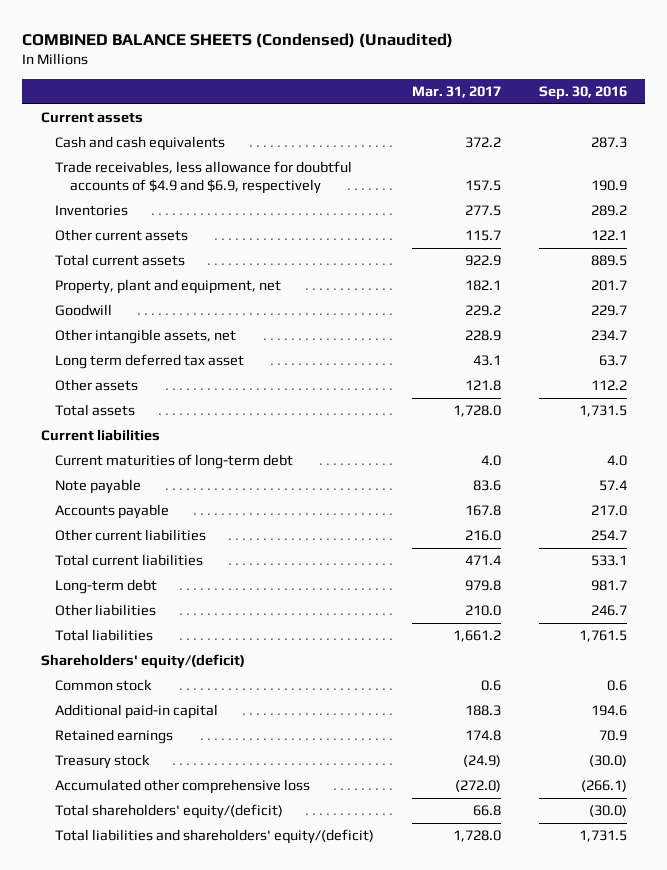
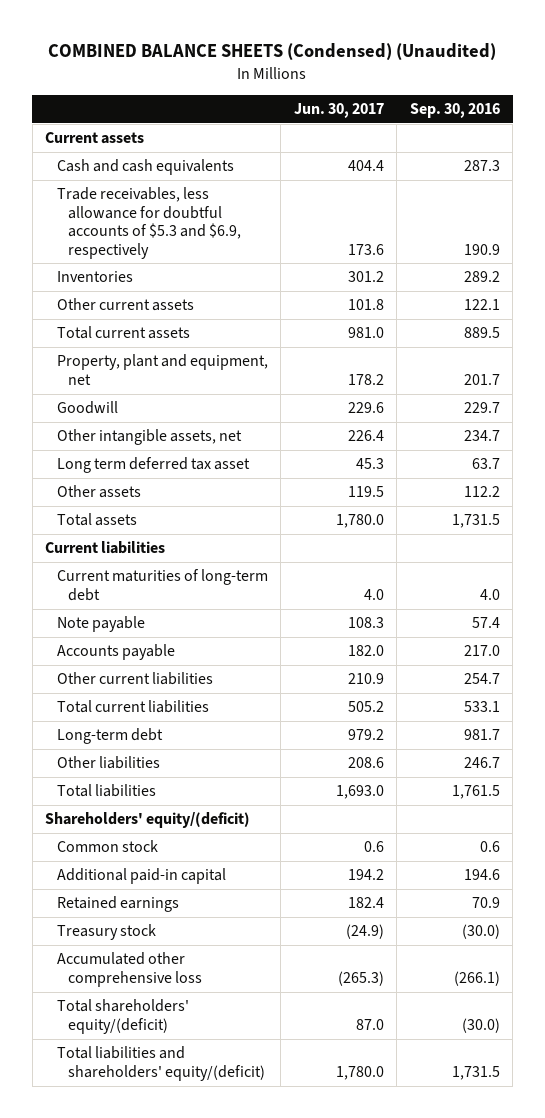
[411,85,501,98] Mar. 31, 2017 -> none
none -> [293,102,384,118] Jun. 30, 2017
[55,161,353,194] Trade receivables, less allowance for doubtful accounts of $4.9 and $6.9, respectively -> [56,187,242,259] Trade receivables, less allowance for doubtful accounts of $5.3 and $6.9, respectively

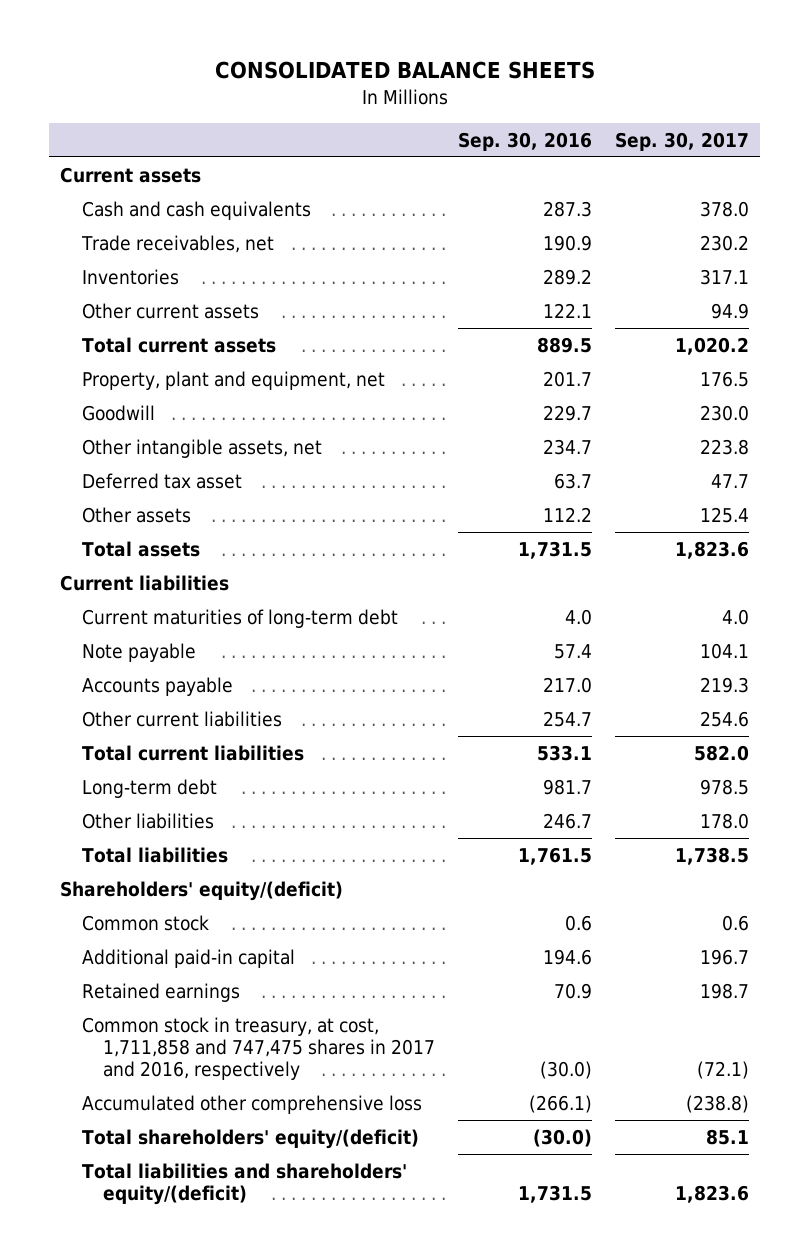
[48,42,497,60] COMBINED BALANCE SHEETS (Condensed) (Unaudited) -> [214,61,595,80] CONSOLIDATED BALANCE SHEETS
[293,102,384,118] Jun. 30, 2017 -> none
none -> [614,131,749,151] Sep. 30, 2017
[56,187,242,259] Trade receivables, less allowance for doubtful accounts of $5.3 and $6.9, respectively -> [80,234,274,253] Trade receivables, net
[56,457,250,474] Long term deferred tax asset -> [81,472,242,489] Deferred tax asset
[56,924,156,941] Treasury stock -> none
none -> [81,1016,435,1081] Common stock in treasury, at cost, 1,711,858 and 747,475 shares in 2017 and 2016, respectively

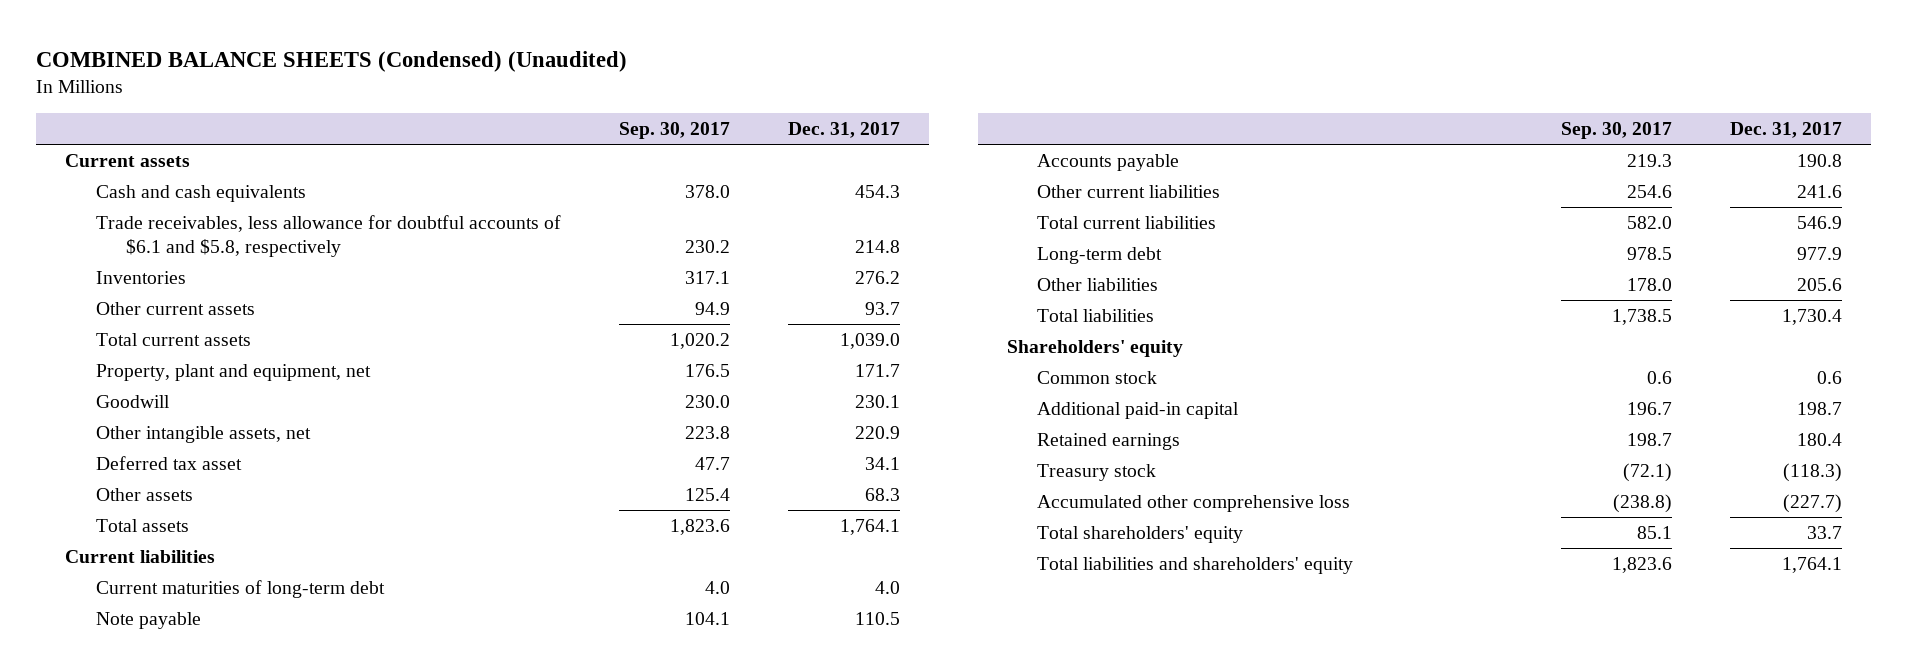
[214,61,595,80] CONSOLIDATED BALANCE SHEETS -> [36,50,628,72] COMBINED BALANCE SHEETS (Condensed) (Unaudited)
[457,131,592,151] Sep. 30, 2016 -> none
none -> [788,122,901,139] Dec. 31, 2017
[80,234,274,253] Trade receivables, net -> [95,215,561,257] Trade receivables, less allowance for doubtful accounts of $6.1 and $5.8, respectively
[60,880,344,901] Shareholders' equity/(deficit) -> [1007,340,1184,358] Shareholders' equity
[81,1016,435,1081] Common stock in treasury, at cost, 1,711,858 and 747,475 shares in 2017 and 2016, respectively -> [1037,464,1157,482] Treasury stock
[81,1128,419,1149] Total shareholders' equity/(deficit) -> [1037,526,1244,544] Total shareholders' equity
[81,1162,407,1205] Total liabilities and shareholders' equity/(deficit) -> [1037,557,1354,575] Total liabilities and shareholders' equity

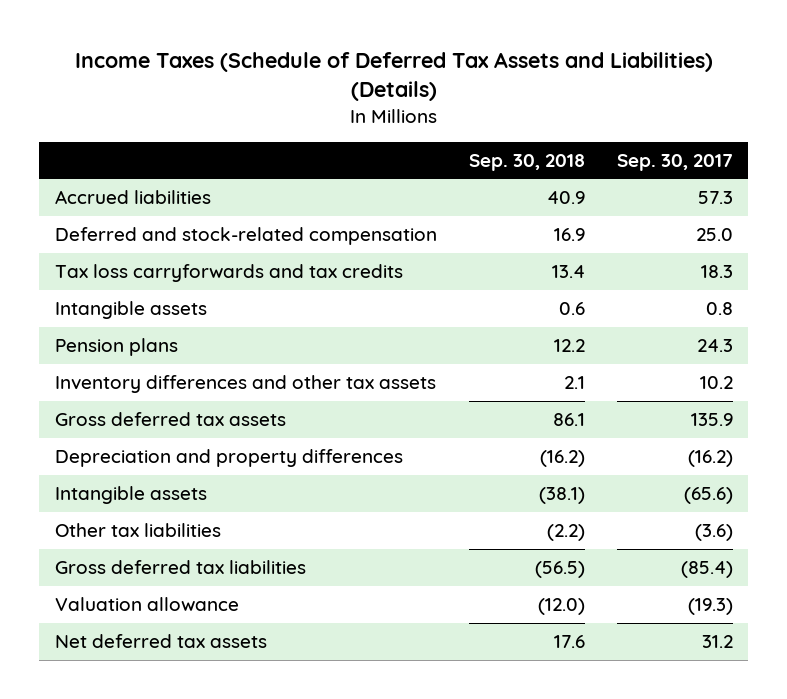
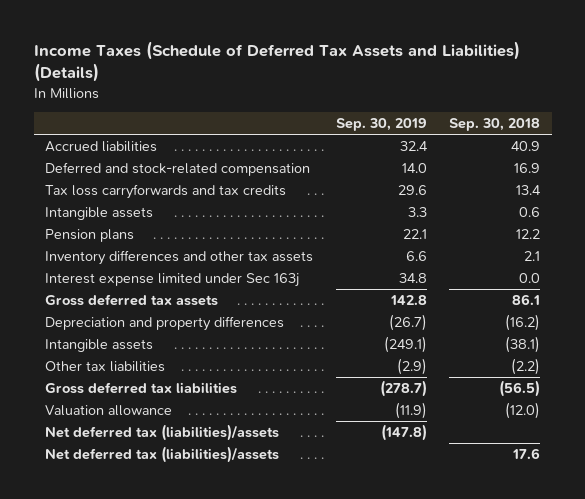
[616,153,733,171] Sep. 30, 2017 -> none
none -> [335,118,427,132] Sep. 30, 2019
none -> [44,272,299,287] Interest expense limited under Sec 163j
none -> [44,423,279,441] Net deferred tax (liabilities)/assets
[54,634,267,649] Net deferred tax assets -> [44,445,279,463] Net deferred tax (liabilities)/assets

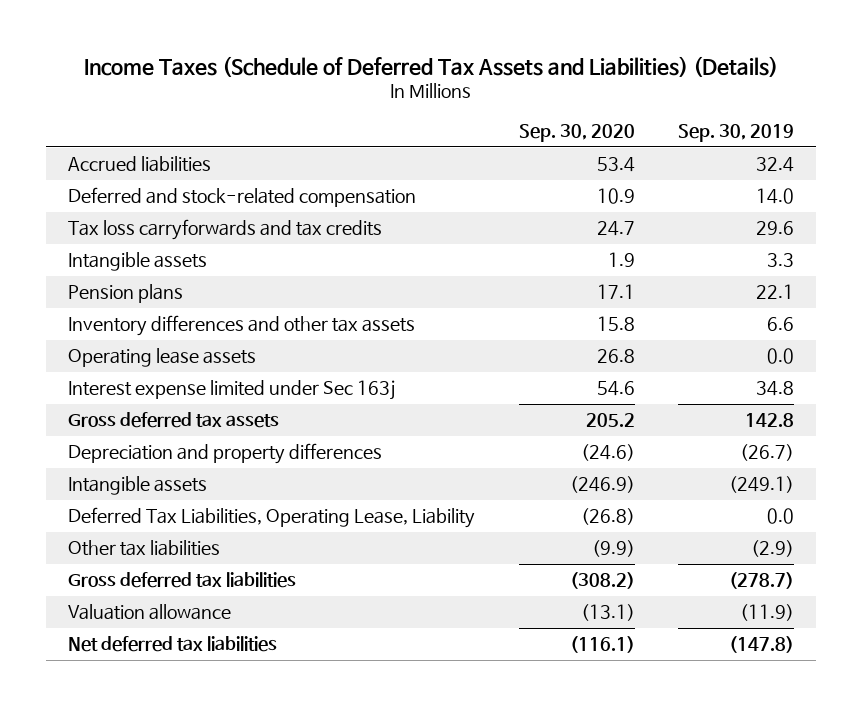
[449,118,541,132] Sep. 30, 2018 -> none
none -> [518,124,635,143] Sep. 30, 2020
none -> [67,348,256,368] Operating lease assets
none -> [67,507,475,529] Deferred Tax Liabilities, Operating Lease, Liability
[44,445,279,463] Net deferred tax (liabilities)/assets -> none
[44,423,279,441] Net deferred tax (liabilities)/assets -> [67,636,277,653] Net deferred tax liabilities

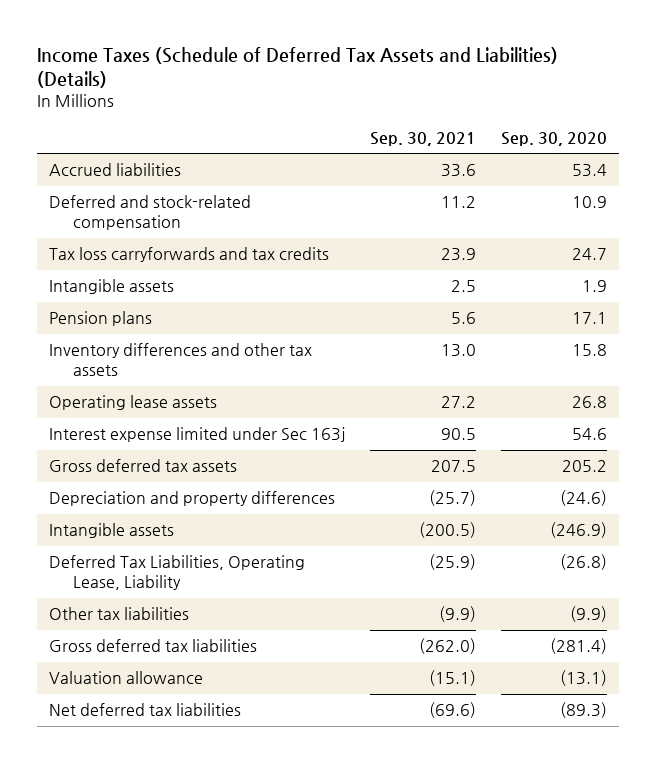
[678,124,795,143] Sep. 30, 2019 -> none
none -> [369,131,476,146] Sep. 30, 2021
[569,572,635,590] (308.2) -> [549,638,607,655] (281.4)
[569,636,635,654] (116.1) -> [559,702,607,719] (89.3)

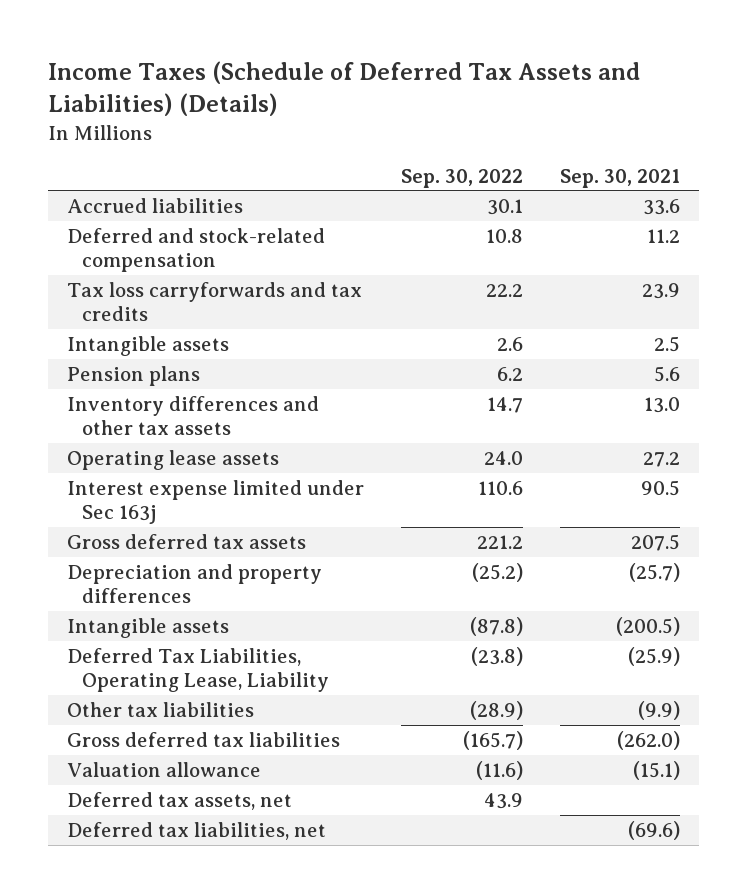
[500,131,607,146] Sep. 30, 2020 -> none
none -> [400,168,523,188] Sep. 30, 2022
none -> [66,791,292,810] Deferred tax assets, net
[49,703,242,717] Net deferred tax liabilities -> [66,821,326,840] Deferred tax liabilities, net

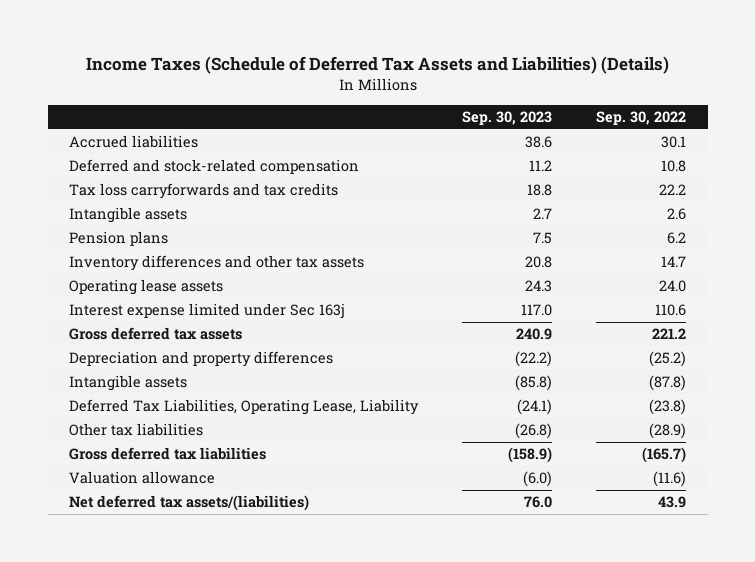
[560,168,681,188] Sep. 30, 2021 -> none
none -> [462,111,553,126] Sep. 30, 2023
[66,821,326,840] Deferred tax liabilities, net -> none
[66,791,292,810] Deferred tax assets, net -> [69,495,310,512] Net deferred tax assets/(liabilities)

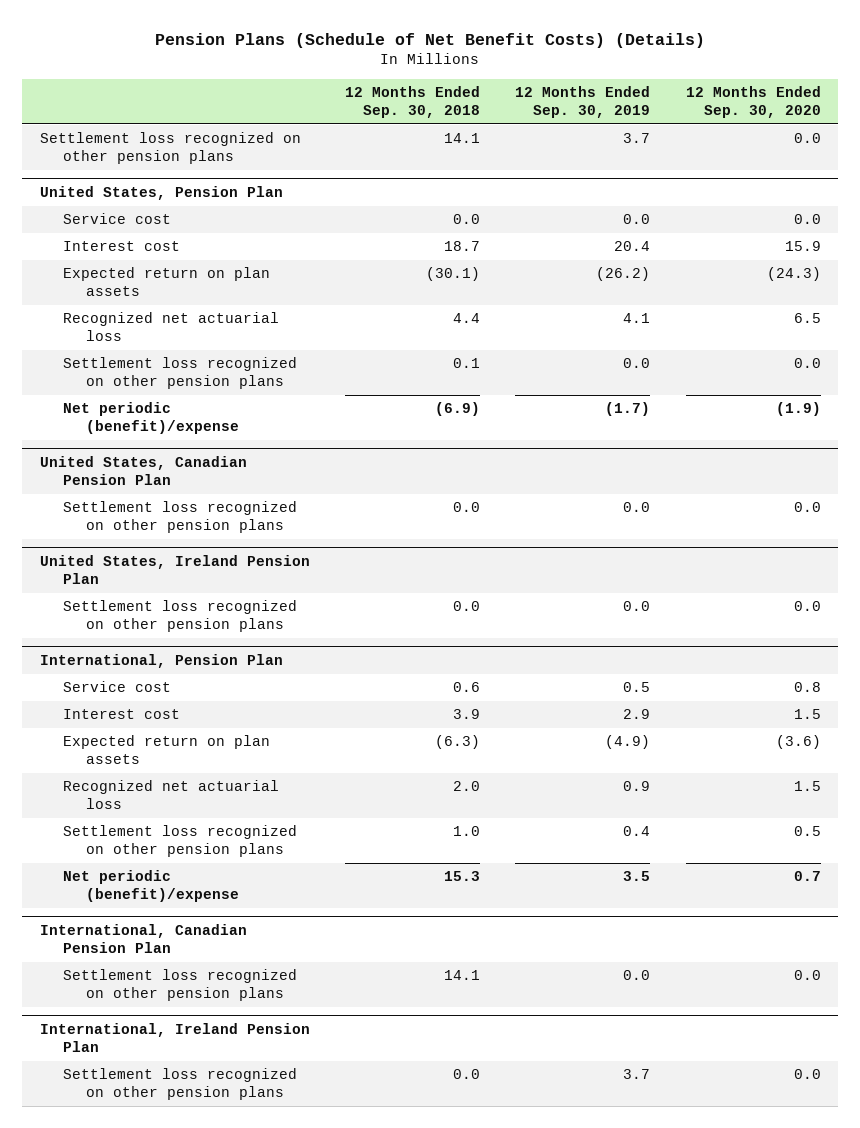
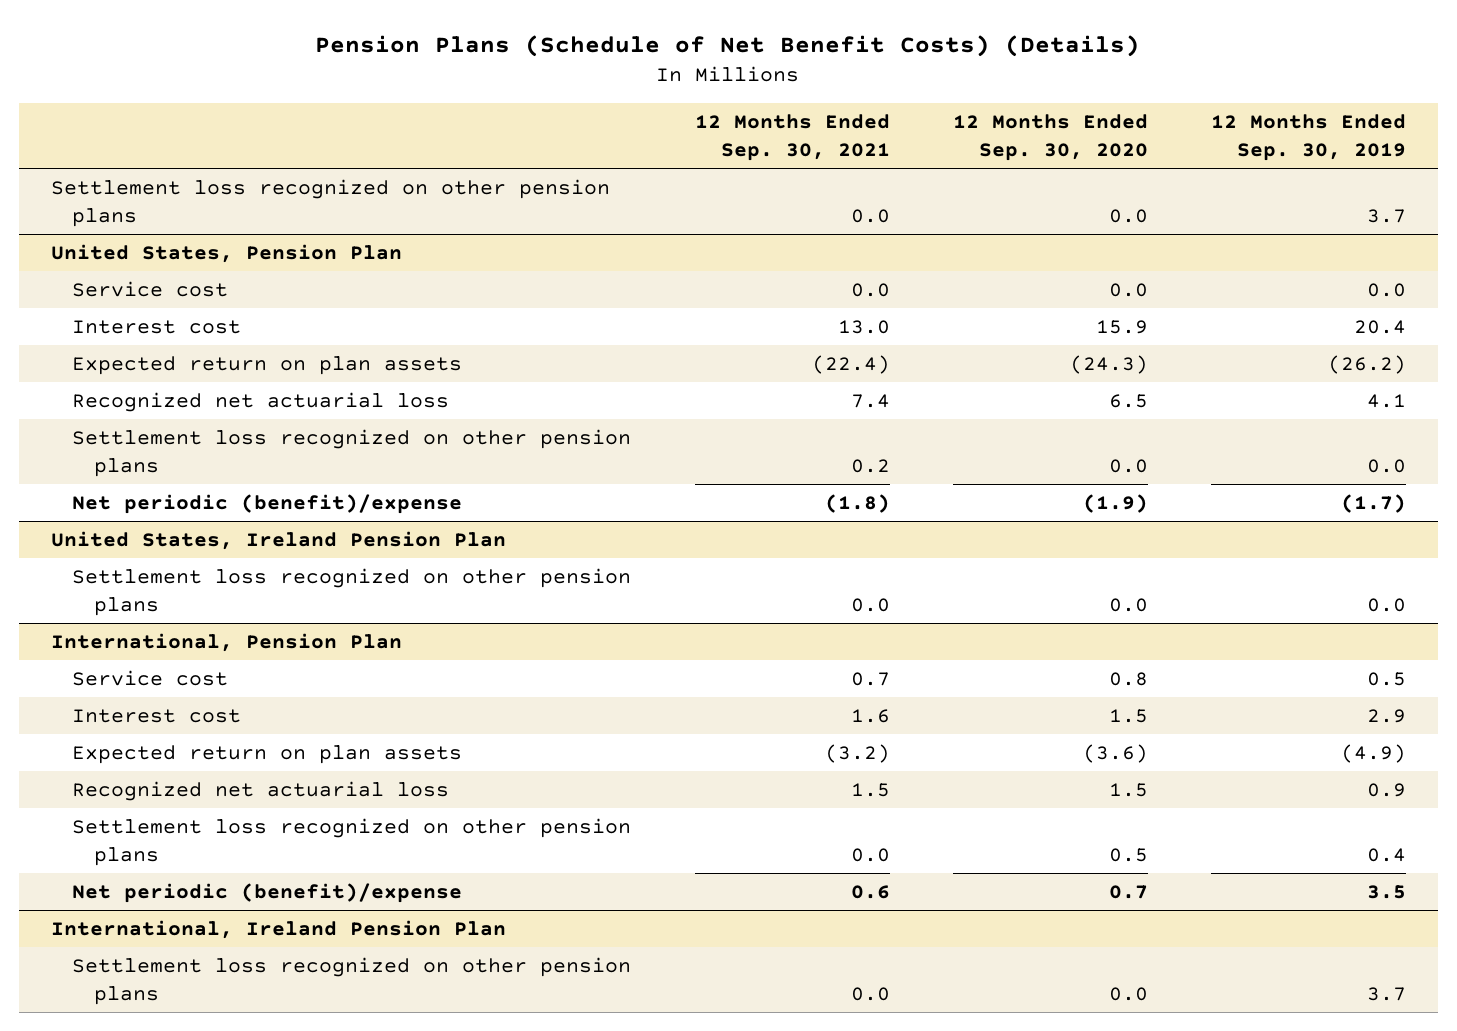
[344,86,480,119] 12 Months Ended Sep. 30, 2018 -> none
none -> [694,114,890,161] 12 Months Ended Sep. 30, 2021
[39,456,247,486] United States, Canadian Pension Plan -> none
[62,501,297,534] Settlement loss recognized on other pension plans -> none
[39,924,247,954] International, Canadian Pension Plan -> none
[62,969,297,1002] Settlement loss recognized on other pension plans -> none

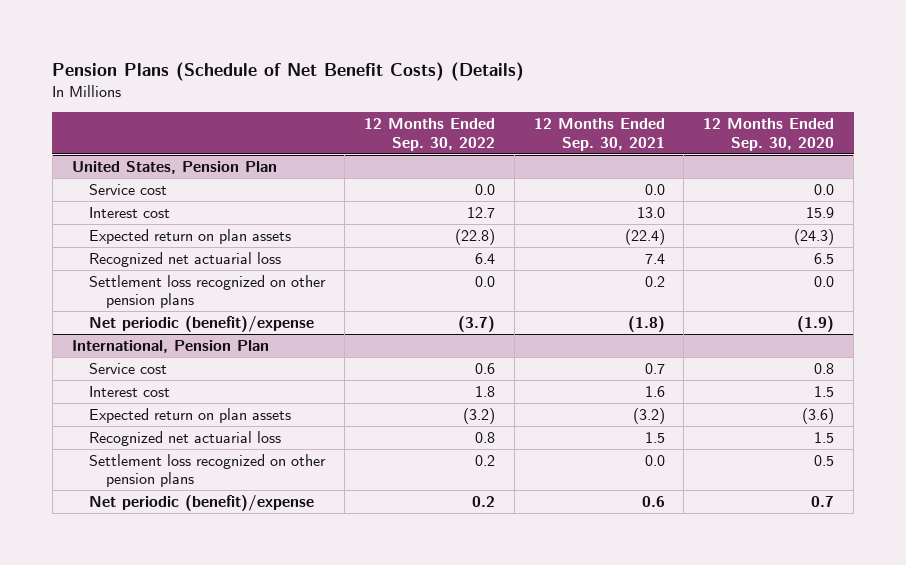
[1210,114,1406,161] 12 Months Ended Sep. 30, 2019 -> none
none -> [363,118,495,151] 12 Months Ended Sep. 30, 2022
[50,179,610,227] Settlement loss recognized on other pension plans -> none
[50,531,506,551] United States, Ireland Pension Plan -> none
[72,568,632,616] Settlement loss recognized on other pension plans -> none
[50,920,506,940] International, Ireland Pension Plan -> none
[72,957,632,1005] Settlement loss recognized on other pension plans -> none

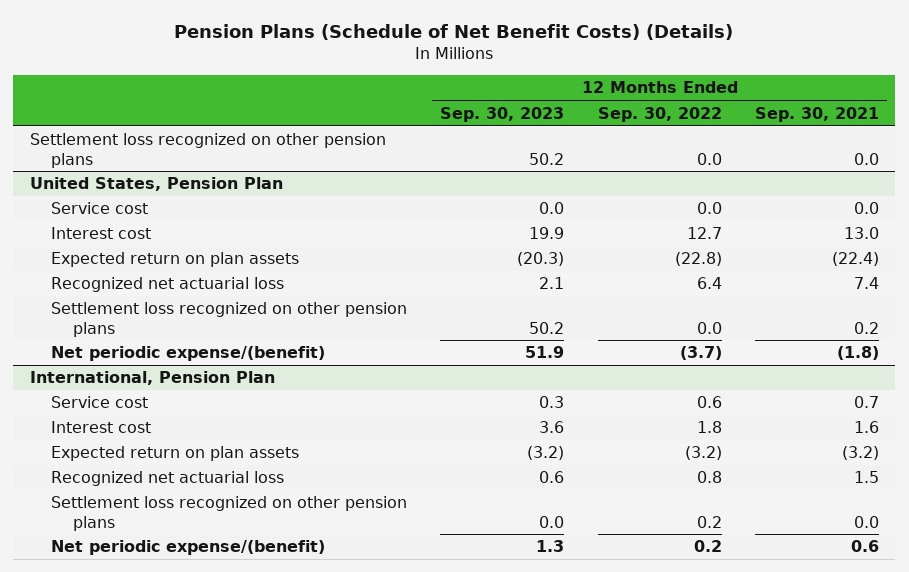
[703,118,835,151] 12 Months Ended Sep. 30, 2020 -> none
none -> [440,106,565,122] Sep. 30, 2023
none -> [29,133,386,168] Settlement loss recognized on other pension plans
[89,315,315,332] Net periodic (benefit)/expense -> [51,346,326,362] Net periodic expense/(benefit)
[89,494,315,511] Net periodic (benefit)/expense -> [51,540,326,556] Net periodic expense/(benefit)

